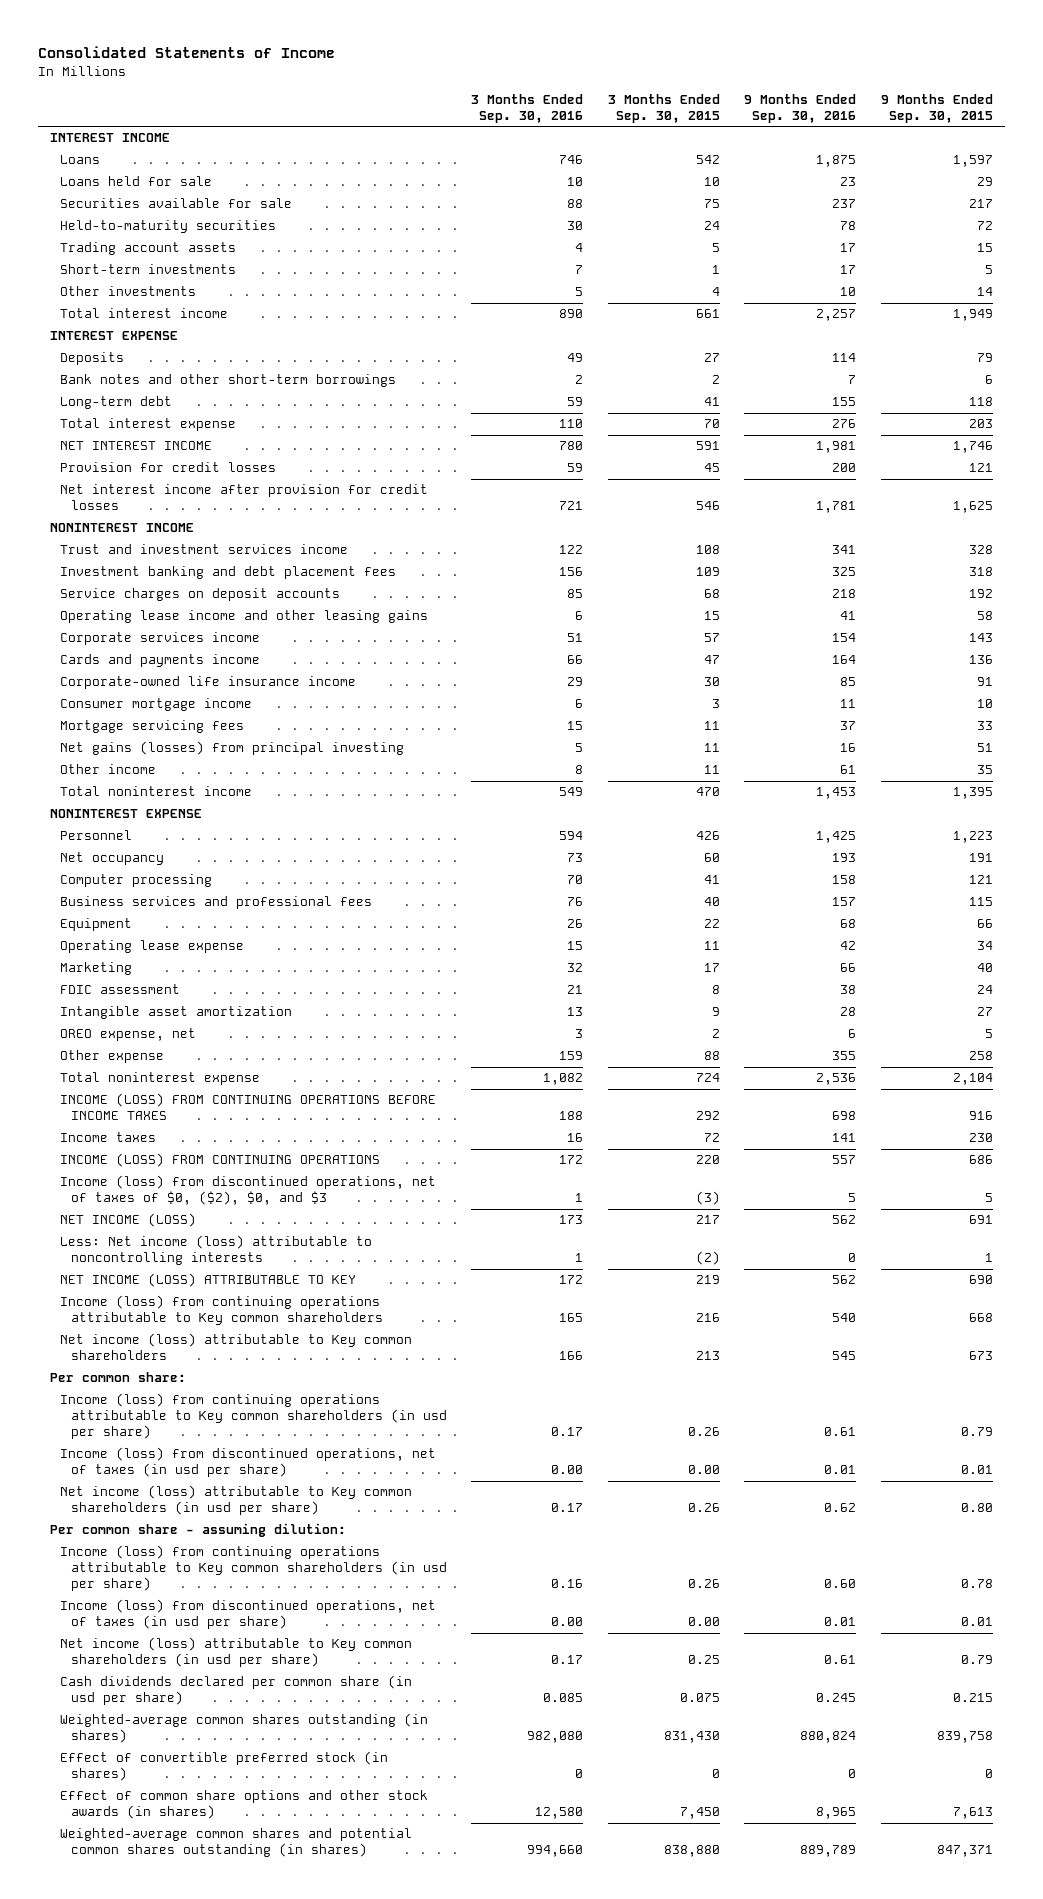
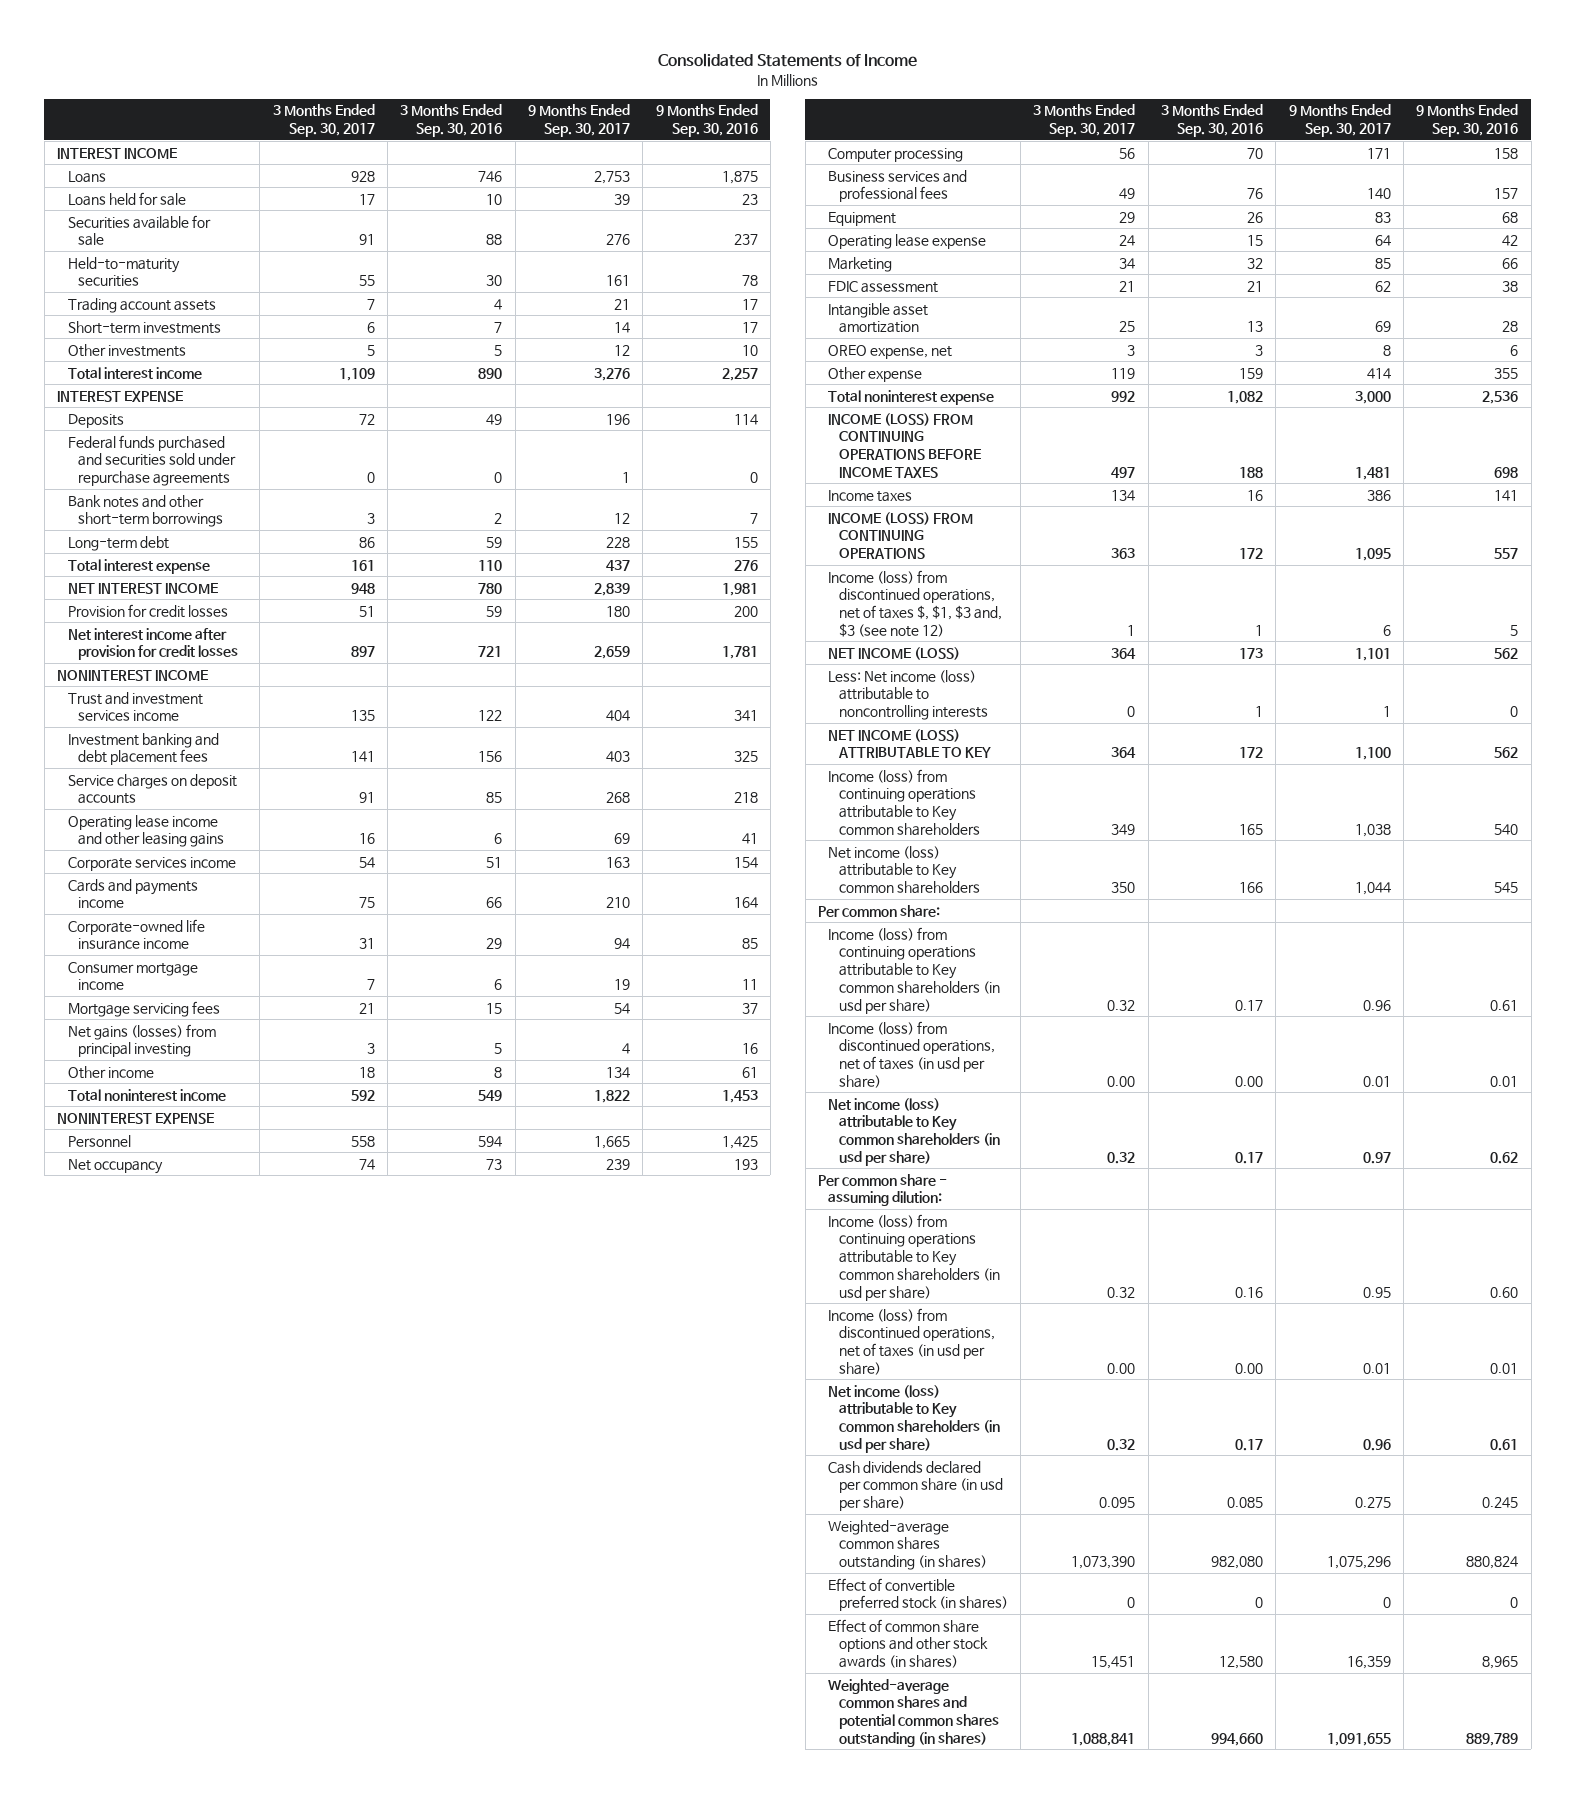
[607,94,720,124] 3 Months Ended Sep. 30, 2015 -> none
[881,94,994,124] 9 Months Ended Sep. 30, 2015 -> none
none -> [272,104,375,138] 3 Months Ended Sep. 30, 2017
none -> [527,104,630,138] 9 Months Ended Sep. 30, 2017
none -> [67,434,236,487] Federal funds purchased and securities sold under repurchase agreements
[60,1175,437,1206] Income (loss) from discontinued operations, net of taxes of $0, ($2), $0, and $3 -> [828,569,1002,637] Income (loss) from discontinued operations, net of taxes $, $1, $3 and, $3 (see note 12)

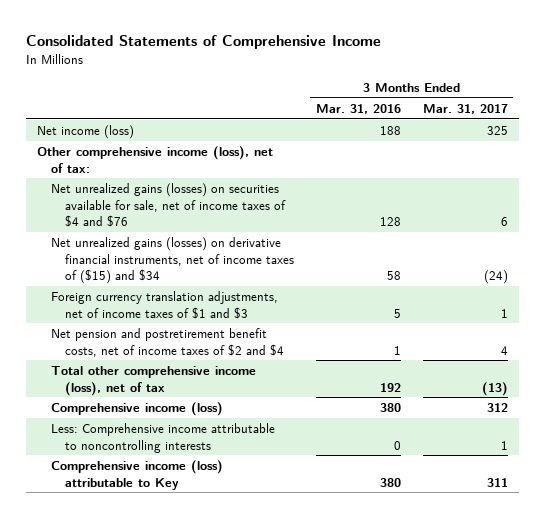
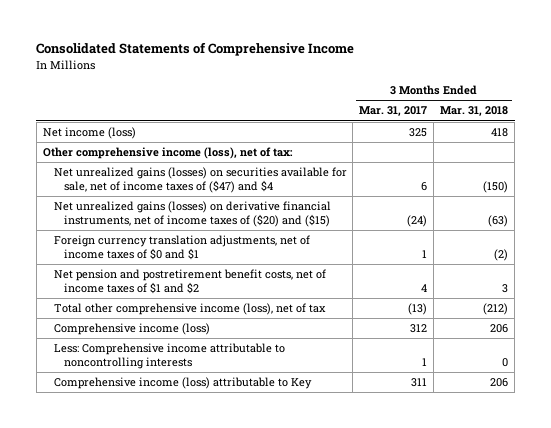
[315,103,401,114] Mar. 31, 2016 -> none
none -> [440,106,509,117] Mar. 31, 2018
[50,182,286,228] Net unrealized gains (losses) on securities available for sale, net of income taxes of $4 and $76 -> [53,167,347,194] Net unrealized gains (losses) on securities available for sale, net of income taxes of ($47) and $4
[50,236,294,285] Net unrealized gains (losses) on derivative financial instruments, net of income taxes of ($15) and $34 -> [53,201,331,228] Net unrealized gains (losses) on derivative financial instruments, net of income taxes of ($20) and ($15)
[50,290,278,319] Foreign currency translation adjustments, net of income taxes of $1 and $3 -> [53,235,310,261] Foreign currency translation adjustments, net of income taxes of $0 and $1
[50,327,284,357] Net pension and postretirement benefit costs, net of income taxes of $2 and $4 -> [53,269,326,295] Net pension and postretirement benefit costs, net of income taxes of $1 and $2

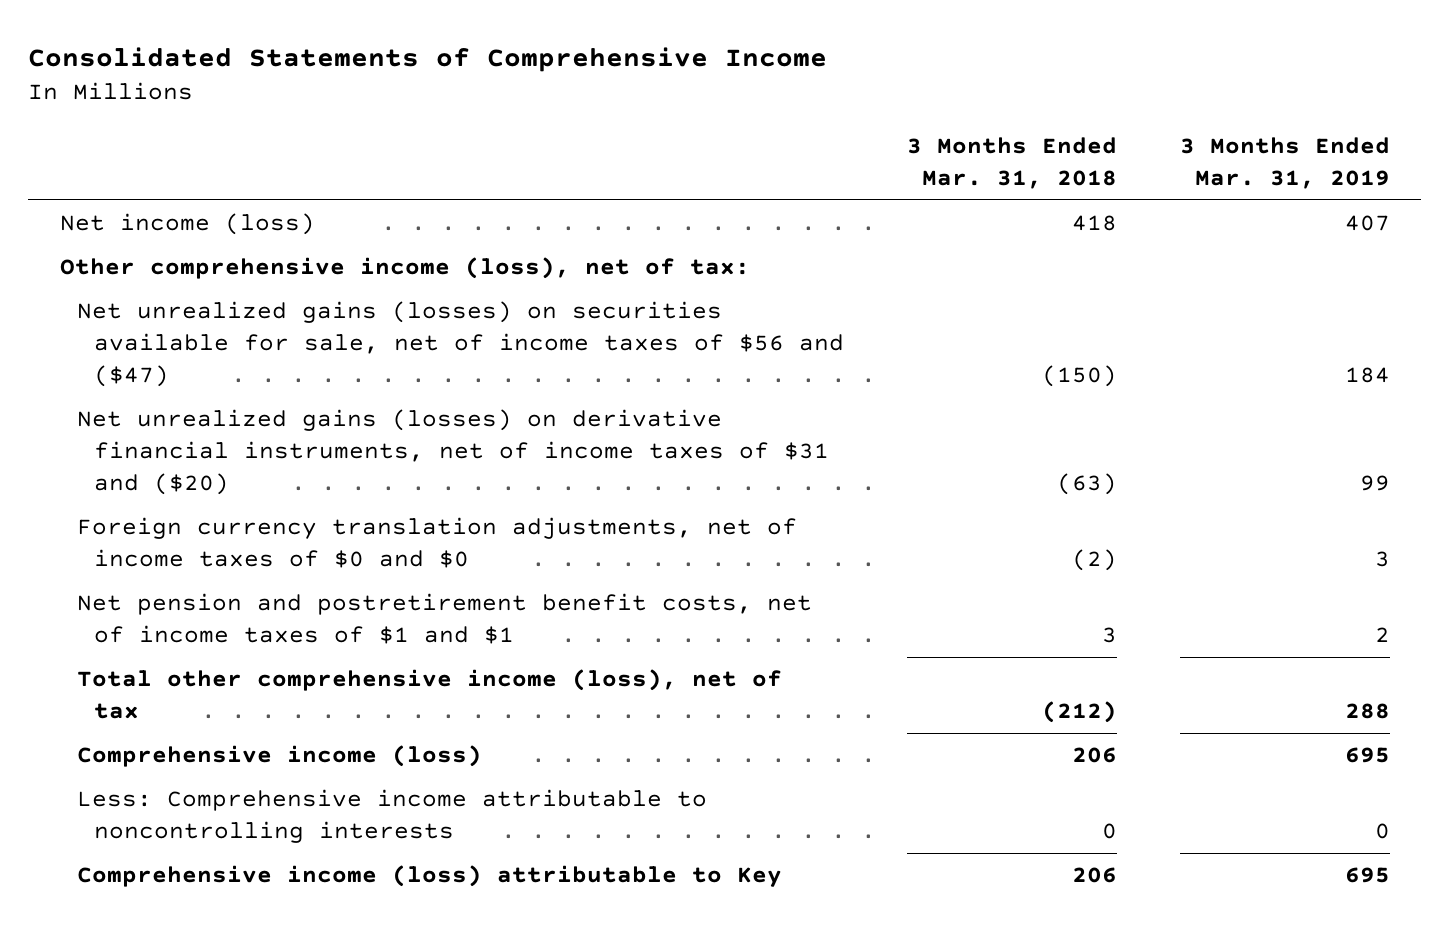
[359,106,428,117] Mar. 31, 2017 -> none
none -> [1179,137,1390,189] 3 Months Ended Mar. 31, 2019
[53,167,347,194] Net unrealized gains (losses) on securities available for sale, net of income taxes of ($47) and $4 -> [77,301,845,387] Net unrealized gains (losses) on securities available for sale, net of income taxes of $56 and ($47)
[53,201,331,228] Net unrealized gains (losses) on derivative financial instruments, net of income taxes of ($20) and ($15) -> [77,409,830,495] Net unrealized gains (losses) on derivative financial instruments, net of income taxes of $31 and ($20)
[53,235,310,261] Foreign currency translation adjustments, net of income taxes of $0 and $1 -> [77,517,798,569] Foreign currency translation adjustments, net of income taxes of $0 and $0
[53,269,326,295] Net pension and postretirement benefit costs, net of income taxes of $1 and $2 -> [77,593,813,645] Net pension and postretirement benefit costs, net of income taxes of $1 and $1

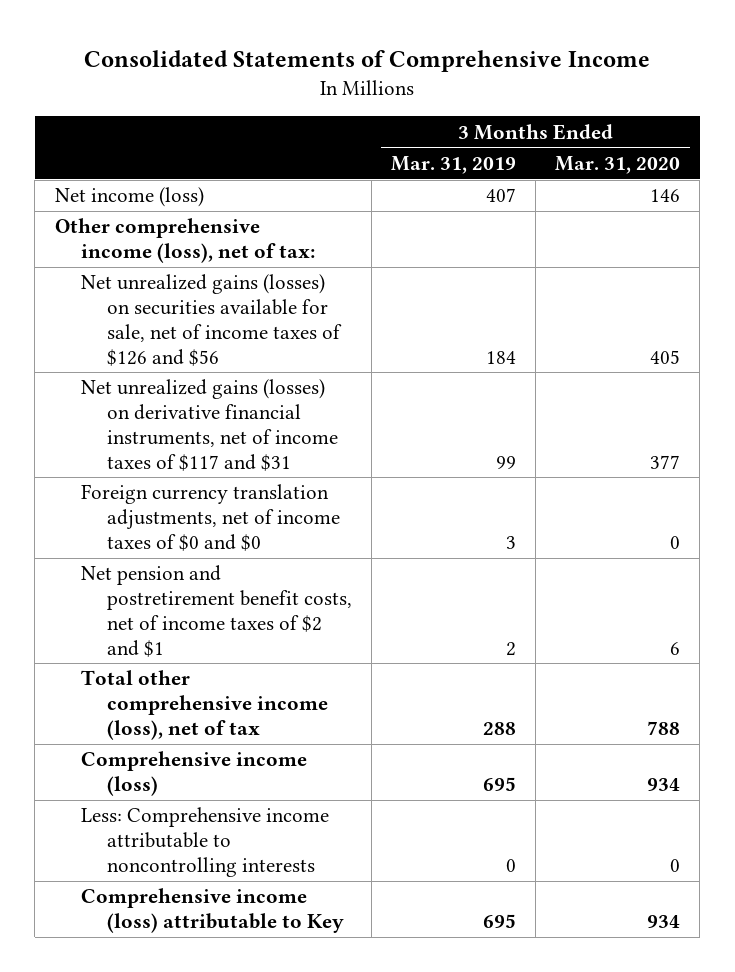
[907,137,1118,189] 3 Months Ended Mar. 31, 2018 -> none
none -> [555,155,681,174] Mar. 31, 2020
[77,301,845,387] Net unrealized gains (losses) on securities available for sale, net of income taxes of $56 and ($47) -> [80,274,342,366] Net unrealized gains (losses) on securities available for sale, net of income taxes of $126 and $56
[77,409,830,495] Net unrealized gains (losses) on derivative financial instruments, net of income taxes of $31 and ($20) -> [80,379,338,471] Net unrealized gains (losses) on derivative financial instruments, net of income taxes of $117 and $31
[77,593,813,645] Net pension and postretirement benefit costs, net of income taxes of $1 and $1 -> [80,565,352,657] Net pension and postretirement benefit costs, net of income taxes of $2 and $1

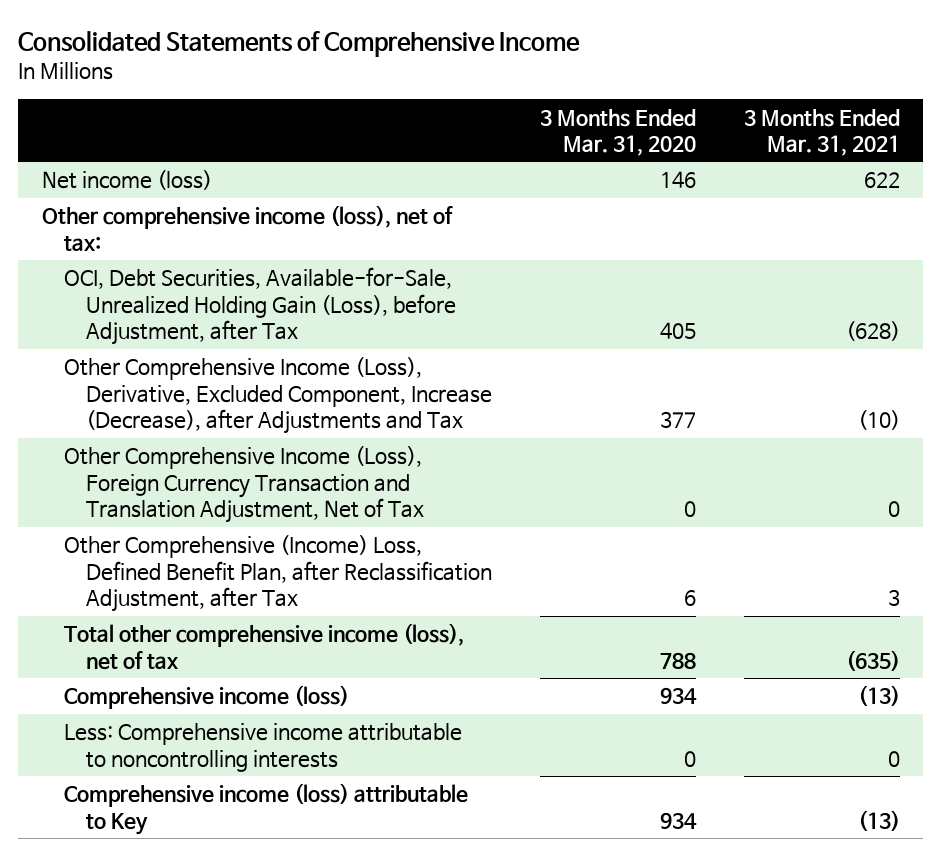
[390,155,516,174] Mar. 31, 2019 -> none
none -> [743,108,900,156] 3 Months Ended Mar. 31, 2021
[80,274,342,366] Net unrealized gains (losses) on securities available for sale, net of income taxes of $126 and $56 -> [64,267,457,346] OCI, Debt Securities, Available-for-Sale, Unrealized Holding Gain (Loss), before Adjustment, after Tax
[80,379,338,471] Net unrealized gains (losses) on derivative financial instruments, net of income taxes of $117 and $31 -> [64,357,493,435] Other Comprehensive Income (Loss), Derivative, Excluded Component, Increase (Decrease), after Adjustments and Tax
[80,484,340,551] Foreign currency translation adjustments, net of income taxes of $0 and $0 -> [64,446,425,524] Other Comprehensive Income (Loss), Foreign Currency Transaction and Translation Adjustment, Net of Tax
[80,565,352,657] Net pension and postretirement benefit costs, net of income taxes of $2 and $1 -> [64,535,493,613] Other Comprehensive (Income) Loss, Defined Benefit Plan, after Reclassification Adjustment, after Tax

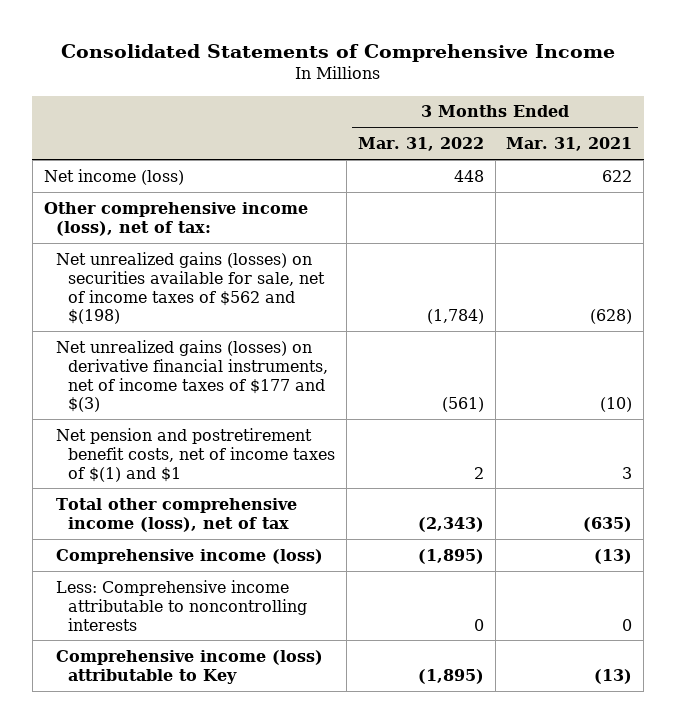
[539,108,696,156] 3 Months Ended Mar. 31, 2020 -> none
none -> [357,137,484,152] Mar. 31, 2022
[64,446,425,524] Other Comprehensive Income (Loss), Foreign Currency Transaction and Translation Adjustment, Net of Tax -> none
[64,267,457,346] OCI, Debt Securities, Available-for-Sale, Unrealized Holding Gain (Loss), before Adjustment, after Tax -> [55,251,326,325] Net unrealized gains (losses) on securities available for sale, net of income taxes of $562 and $(198)
[64,357,493,435] Other Comprehensive Income (Loss), Derivative, Excluded Component, Increase (Decrease), after Adjustments and Tax -> [55,339,329,413] Net unrealized gains (losses) on derivative financial instruments, net of income taxes of $177 and $(3)
[64,535,493,613] Other Comprehensive (Income) Loss, Defined Benefit Plan, after Reclassification Adjustment, after Tax -> [55,427,336,482] Net pension and postretirement benefit costs, net of income taxes of $(1) and $1

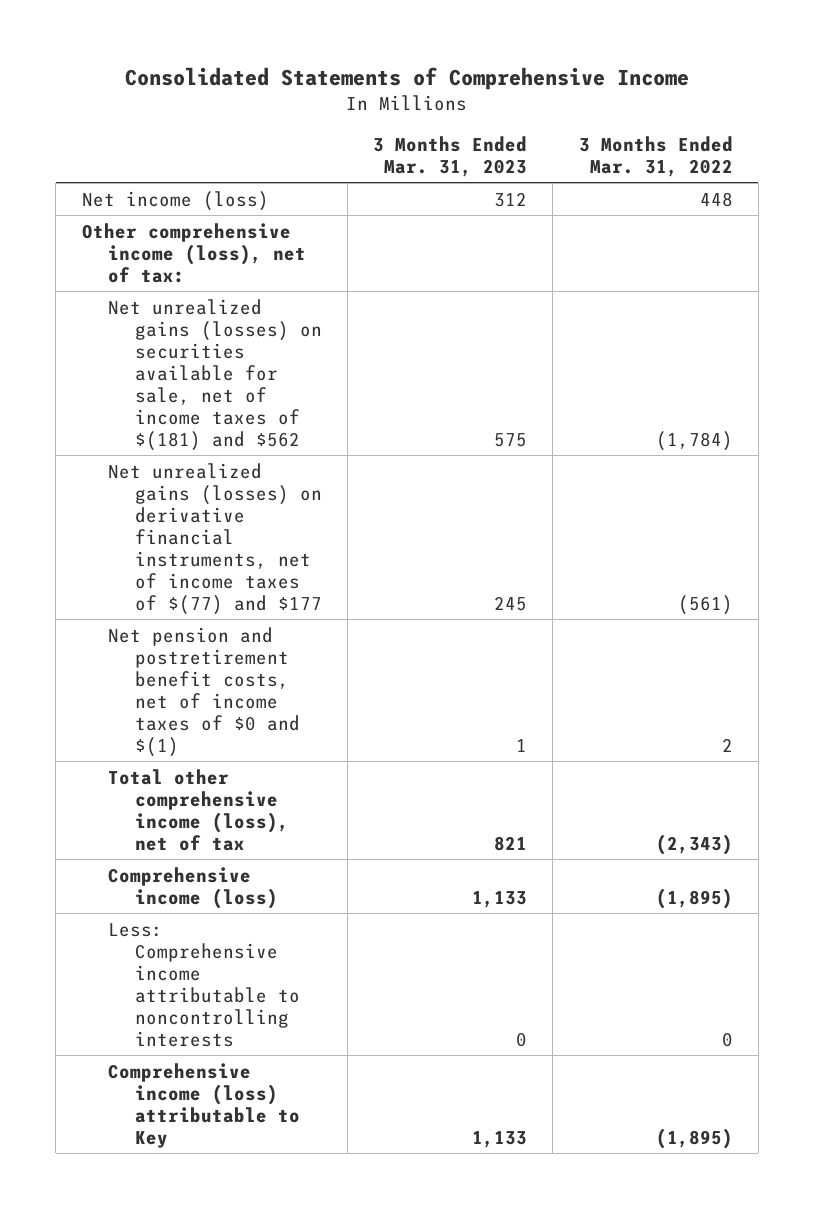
[506,137,633,152] Mar. 31, 2021 -> none
none -> [373,135,528,177] 3 Months Ended Mar. 31, 2023
[55,251,326,325] Net unrealized gains (losses) on securities available for sale, net of income taxes of $562 and $(198) -> [108,298,322,451] Net unrealized gains (losses) on securities available for sale, net of income taxes of $(181) and $562
[55,339,329,413] Net unrealized gains (losses) on derivative financial instruments, net of income taxes of $177 and $(3) -> [108,462,322,615] Net unrealized gains (losses) on derivative financial instruments, net of income taxes of $(77) and $177
[55,427,336,482] Net pension and postretirement benefit costs, net of income taxes of $(1) and $1 -> [108,626,300,757] Net pension and postretirement benefit costs, net of income taxes of $0 and $(1)

